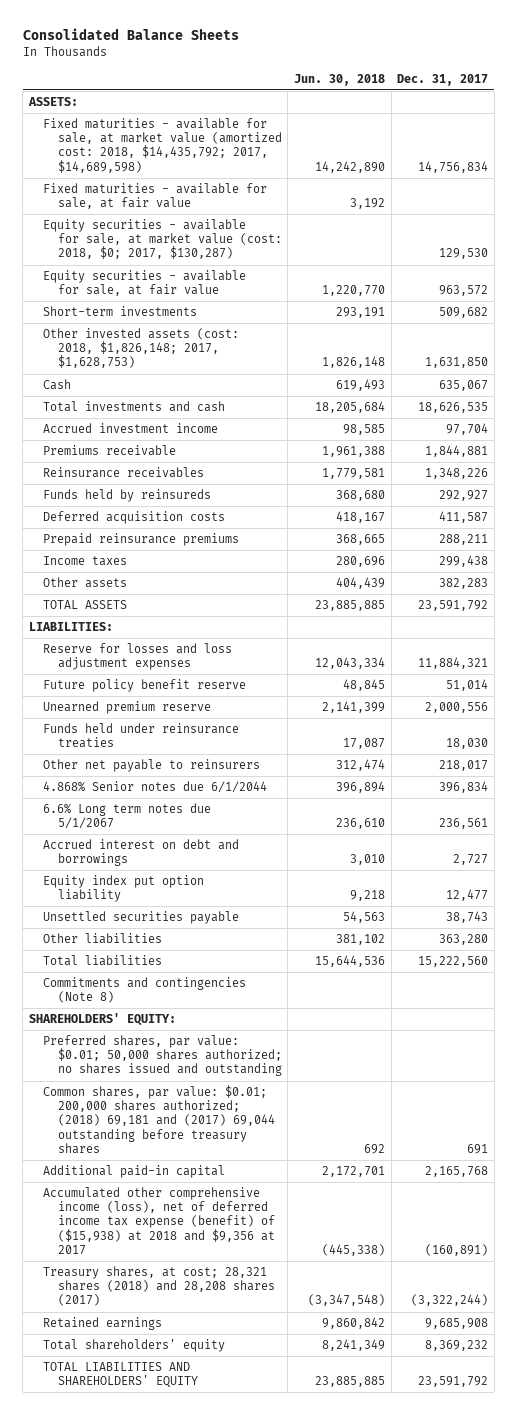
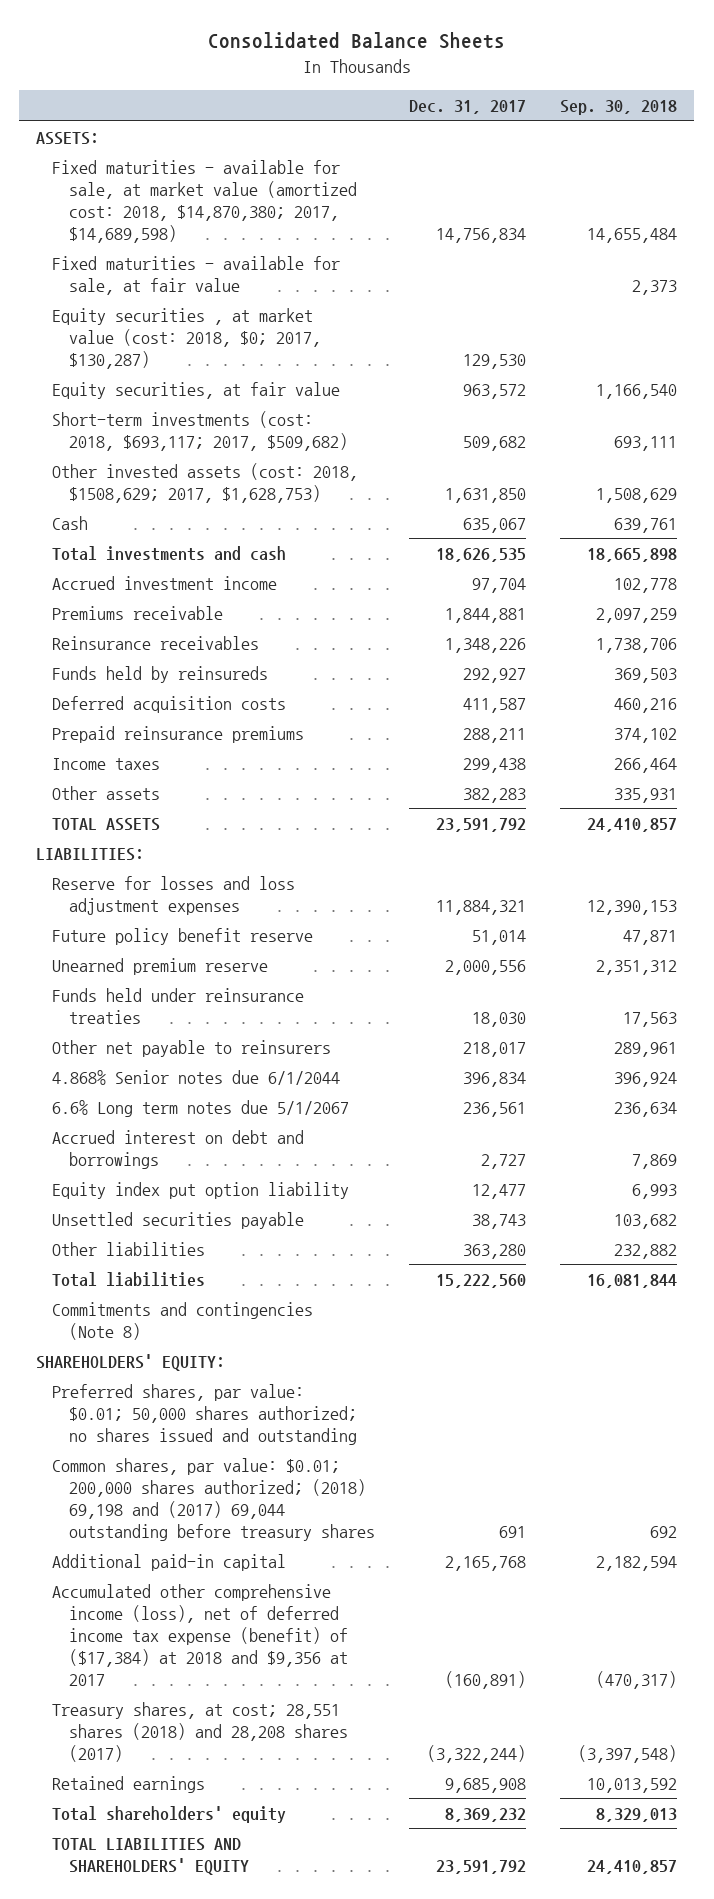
[293,73,385,86] Jun. 30, 2018 -> none
none -> [560,100,678,116] Sep. 30, 2018
[43,118,282,173] Fixed maturities - available for sale, at market value (amortized cost: 2018, $14,435,792; 2017, $14,689,598) -> [52,160,357,243] Fixed maturities - available for sale, at market value (amortized cost: 2018, $14,870,380; 2017, $14,689,598)
[43,219,282,260] Equity securities - available for sale, at market value (cost: 2018, $0; 2017, $130,287) -> [52,308,321,369] Equity securities , at market value (cost: 2018, $0; 2017, $130,287)
[43,270,247,297] Equity securities - available for sale, at fair value -> [52,382,341,400] Equity securities, at fair value
[43,306,198,317] Short-term investments -> [52,411,348,451] Short-term investments (cost: 2018, $693,117; 2017, $509,682)
[43,328,240,369] Other invested assets (cost: 2018, $1,826,148; 2017, $1,628,753) -> [52,463,359,503] Other invested assets (cost: 2018, $1508,629; 2017, $1,628,753)
[43,1085,275,1154] Common shares, par value: $0.01; 200,000 shares authorized; (2018) 69,181 and (2017) 69,044 outstanding before treasury shares -> [52,1458,375,1541] Common shares, par value: $0.01; 200,000 shares authorized; (2018) 69,198 and (2017) 69,044 outstanding before treasury shares
[43,1187,275,1255] Accumulated other comprehensive income (loss), net of deferred income tax expense (benefit) of ($15,938) at 2018 and $9,356 at 2017 -> [52,1584,348,1686] Accumulated other comprehensive income (loss), net of deferred income tax expense (benefit) of ($17,384) at 2018 and $9,356 at 2017
[43,1266,275,1307] Treasury shares, at cost; 28,321 shares (2018) and 28,208 shares (2017) -> [52,1702,348,1762] Treasury shares, at cost; 28,551 shares (2018) and 28,208 shares (2017)

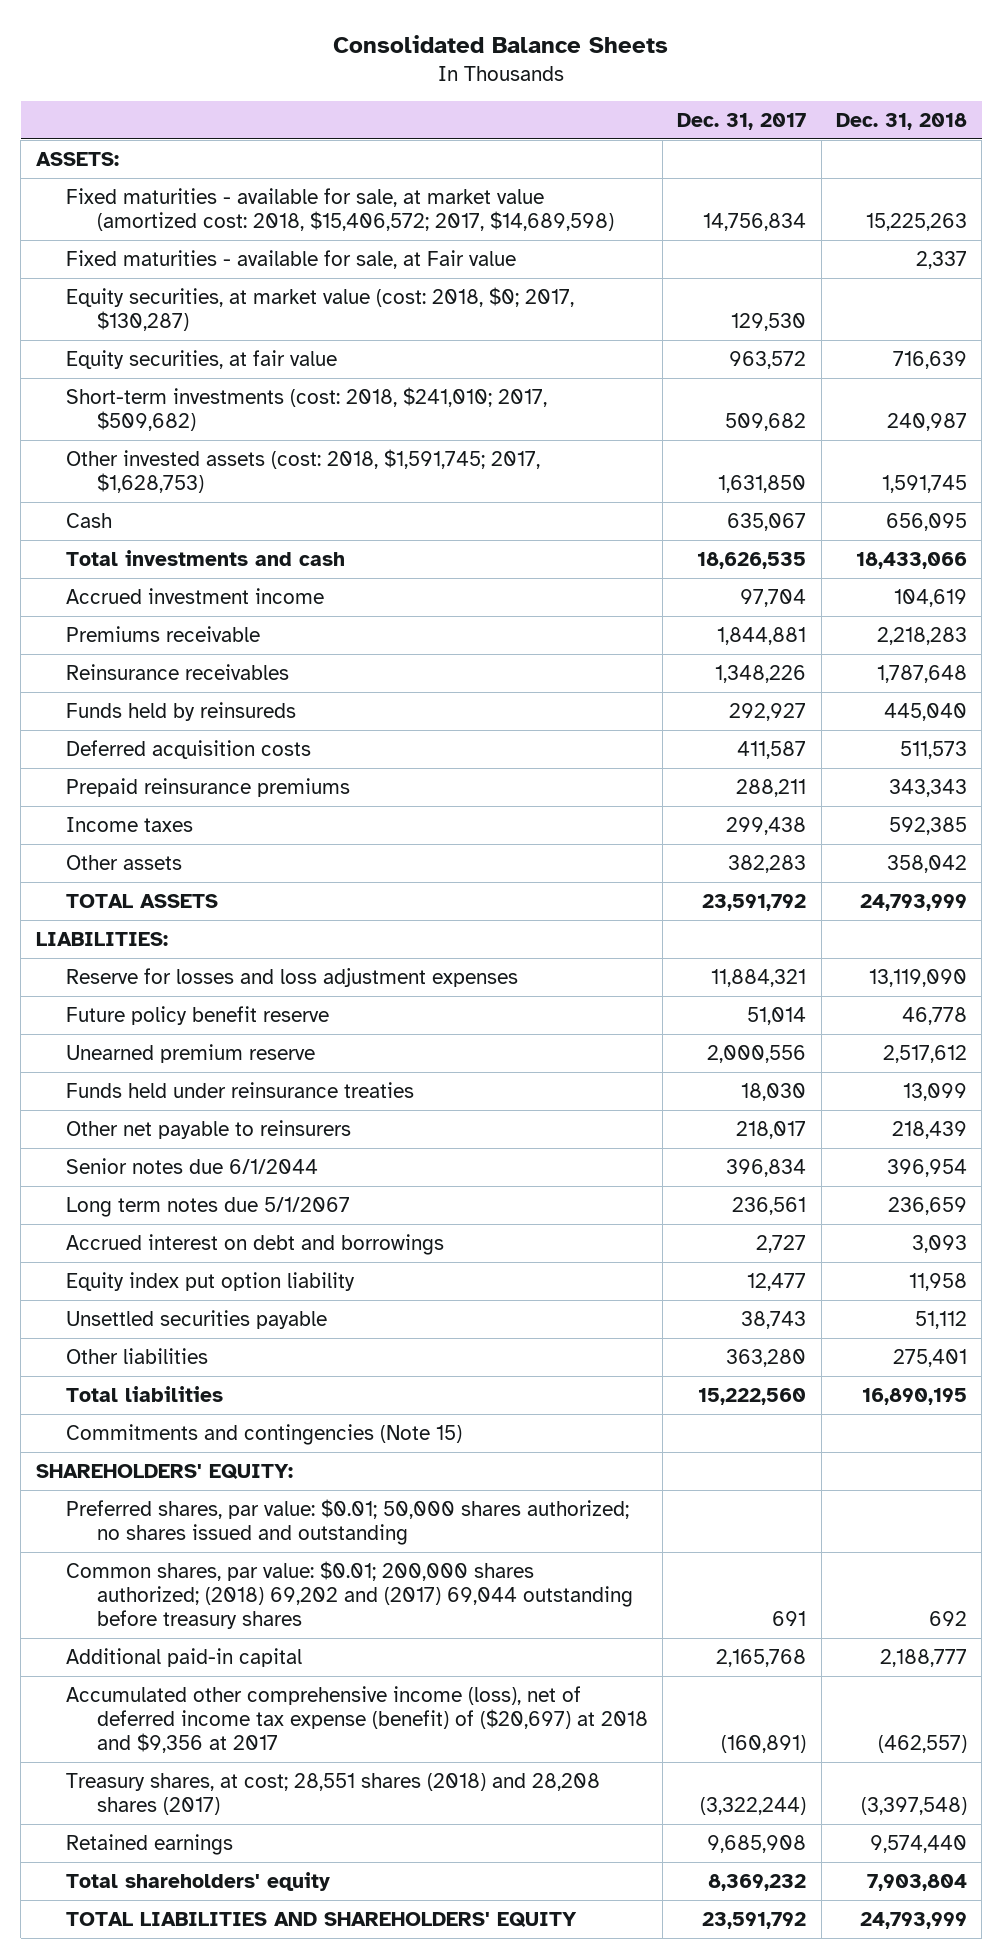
[560,100,678,116] Sep. 30, 2018 -> none
none -> [835,113,967,131] Dec. 31, 2018
[52,160,357,243] Fixed maturities - available for sale, at market value (amortized cost: 2018, $14,870,380; 2017, $14,689,598) -> [66,187,614,231] Fixed maturities - available for sale, at market value (amortized cost: 2018, $15,406,572; 2017, $14,689,598)
[52,256,341,295] Fixed maturities - available for sale, at fair value -> [66,249,517,269] Fixed maturities - available for sale, at Fair value
[52,308,321,369] Equity securities , at market value (cost: 2018, $0; 2017, $130,287) -> [66,286,575,331] Equity securities, at market value (cost: 2018, $0; 2017, $130,287)
[52,411,348,451] Short-term investments (cost: 2018, $693,117; 2017, $509,682) -> [66,386,548,431] Short-term investments (cost: 2018, $241,010; 2017, $509,682)
[52,463,359,503] Other invested assets (cost: 2018, $1508,629; 2017, $1,628,753) -> [66,448,541,493] Other invested assets (cost: 2018, $1,591,745; 2017, $1,628,753)
[52,1070,341,1086] 4.868% Senior notes due 6/1/2044 -> [66,1157,319,1174] Senior notes due 6/1/2044
[52,1100,350,1118] 6.6% Long term notes due 5/1/2067 -> [66,1196,351,1217] Long term notes due 5/1/2067
[52,1302,314,1340] Commitments and contingencies (Note 8) -> [66,1423,463,1445] Commitments and contingencies (Note 15)
[52,1458,375,1541] Common shares, par value: $0.01; 200,000 shares authorized; (2018) 69,198 and (2017) 69,044 outstanding before treasury shares -> [66,1560,633,1630] Common shares, par value: $0.01; 200,000 shares authorized; (2018) 69,202 and (2017) 69,044 outstanding before treasury shares
[52,1584,348,1686] Accumulated other comprehensive income (loss), net of deferred income tax expense (benefit) of ($17,384) at 2018 and $9,356 at 2017 -> [66,1685,648,1754] Accumulated other comprehensive income (loss), net of deferred income tax expense (benefit) of ($20,697) at 2018 and $9,356 at 2017

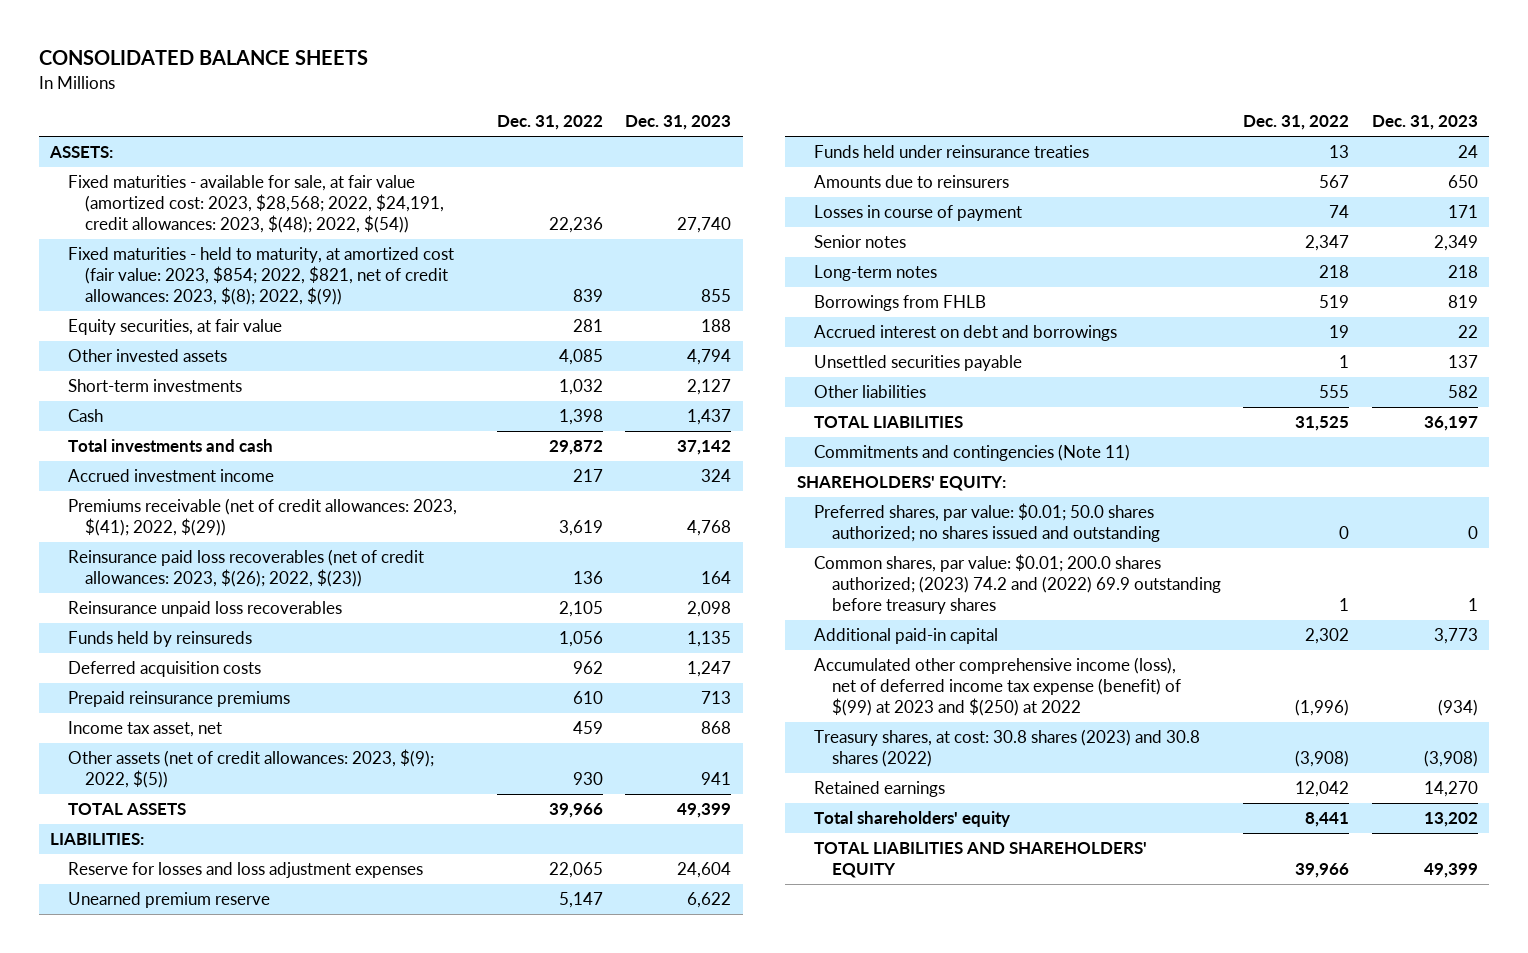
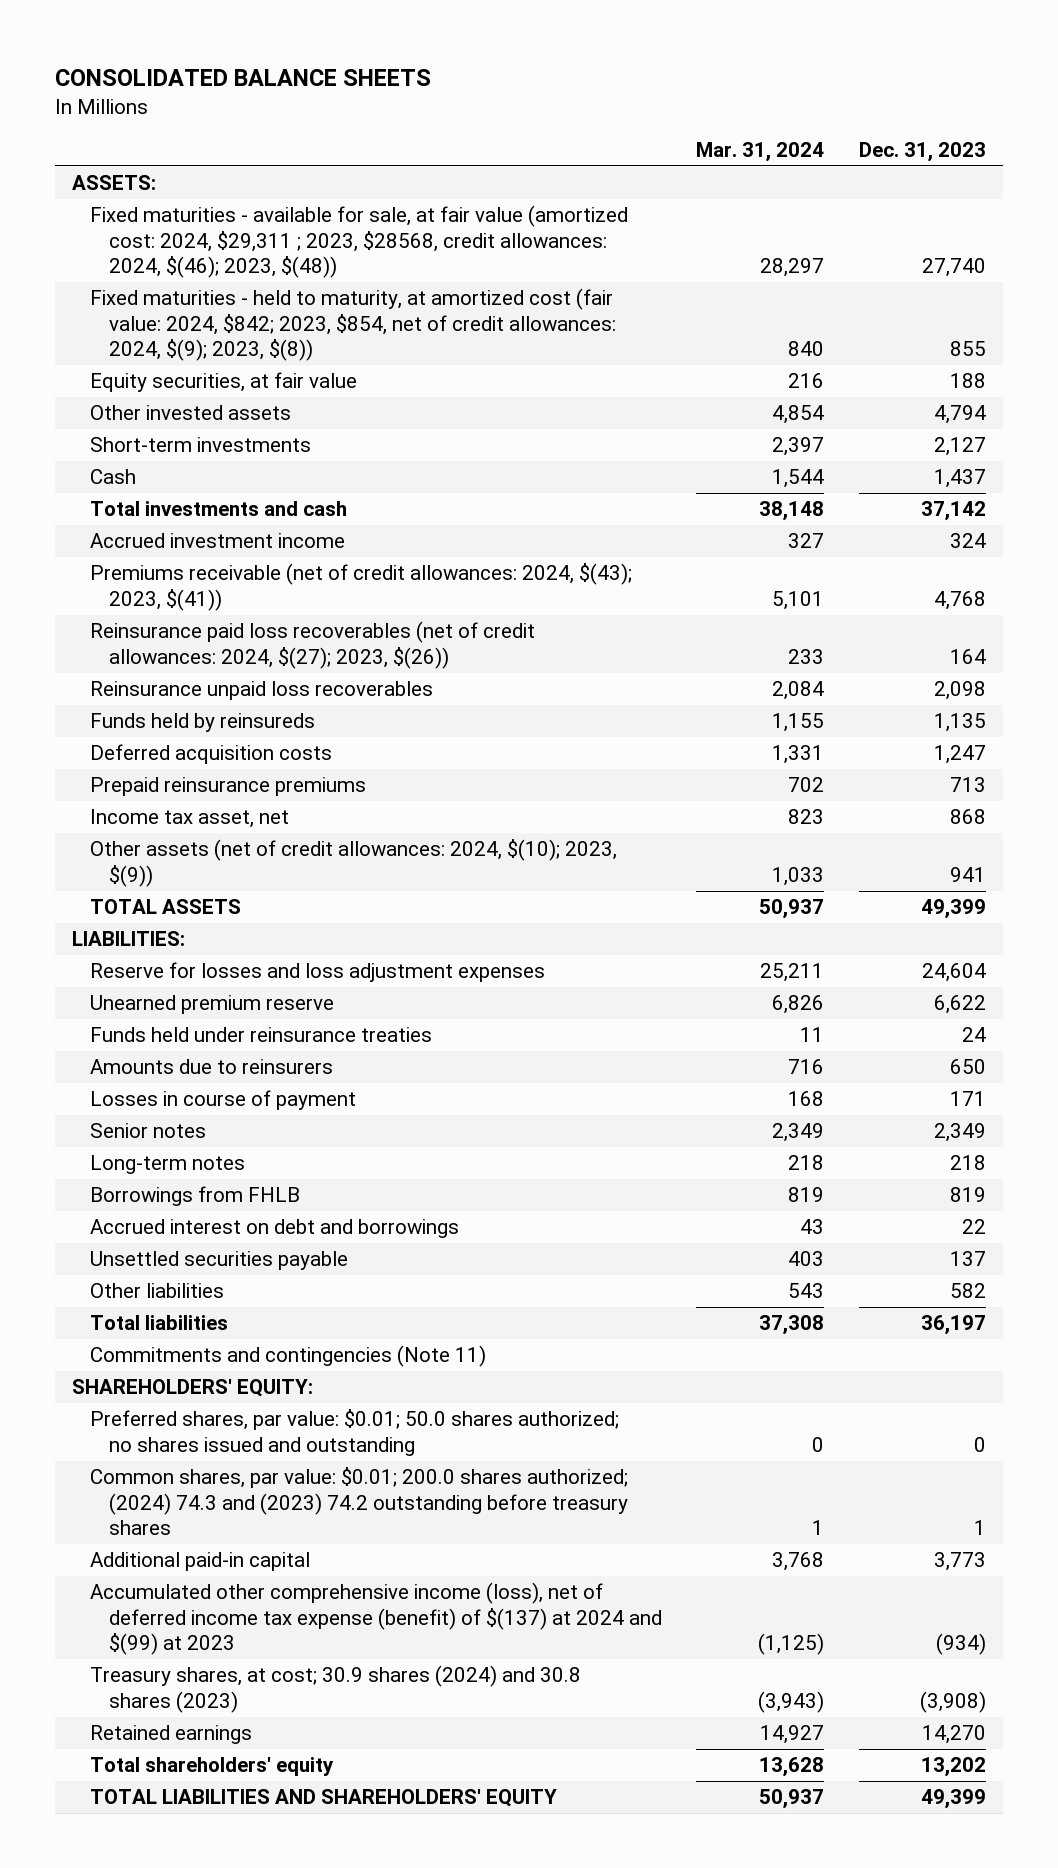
[496,115,603,131] Dec. 31, 2022 -> none
none -> [696,142,825,163] Mar. 31, 2024
[67,175,444,233] Fixed maturities - available for sale, at fair value (amortized cost: 2023, $28,568; 2022, $24,191, credit allowances: 2023, $(48); 2022, $(54)) -> [90,205,629,279] Fixed maturities - available for sale, at fair value (amortized cost: 2024, $29,311 ; 2023, $28568, credit allowances: 2024, $(46); 2023, $(48))
[67,247,454,305] Fixed maturities - held to maturity, at amortized cost (fair value: 2023, $854; 2022, $821, net of credit allowances: 2023, $(8); 2022, $(9)) -> [90,288,616,362] Fixed maturities - held to maturity, at amortized cost (fair value: 2024, $842; 2023, $854, net of credit allowances: 2024, $(9); 2023, $(8))
[67,498,457,536] Premiums receivable (net of credit allowances: 2023, $(41); 2022, $(29)) -> [90,563,633,611] Premiums receivable (net of credit allowances: 2024, $(43); 2023, $(41))
[67,549,424,587] Reinsurance paid loss recoverables (net of credit allowances: 2023, $(26); 2022, $(23)) -> [90,621,536,669] Reinsurance paid loss recoverables (net of credit allowances: 2024, $(27); 2023, $(26))
[67,749,434,788] Other assets (net of credit allowances: 2023, $(9); 2022, $(5)) -> [90,839,618,887] Other assets (net of credit allowances: 2024, $(10); 2023, $(9))
[814,416,964,429] TOTAL LIABILITIES -> [90,1315,229,1331] Total liabilities
[814,554,1221,614] Common shares, par value: $0.01; 200.0 shares authorized; (2023) 74.2 and (2022) 69.9 outstanding before treasury shares -> [90,1467,629,1536] Common shares, par value: $0.01; 200.0 shares authorized; (2024) 74.3 and (2023) 74.2 outstanding before treasury shares
[814,657,1181,716] Accumulated other comprehensive income (loss), net of deferred income tax expense (benefit) of $(99) at 2023 and $(250) at 2022 -> [90,1582,662,1656] Accumulated other comprehensive income (loss), net of deferred income tax expense (benefit) of $(137) at 2024 and $(99) at 2023
[814,729,1201,767] Treasury shares, at cost: 30.8 shares (2023) and 30.8 shares (2022) -> [90,1665,582,1713] Treasury shares, at cost; 30.9 shares (2024) and 30.8 shares (2023)

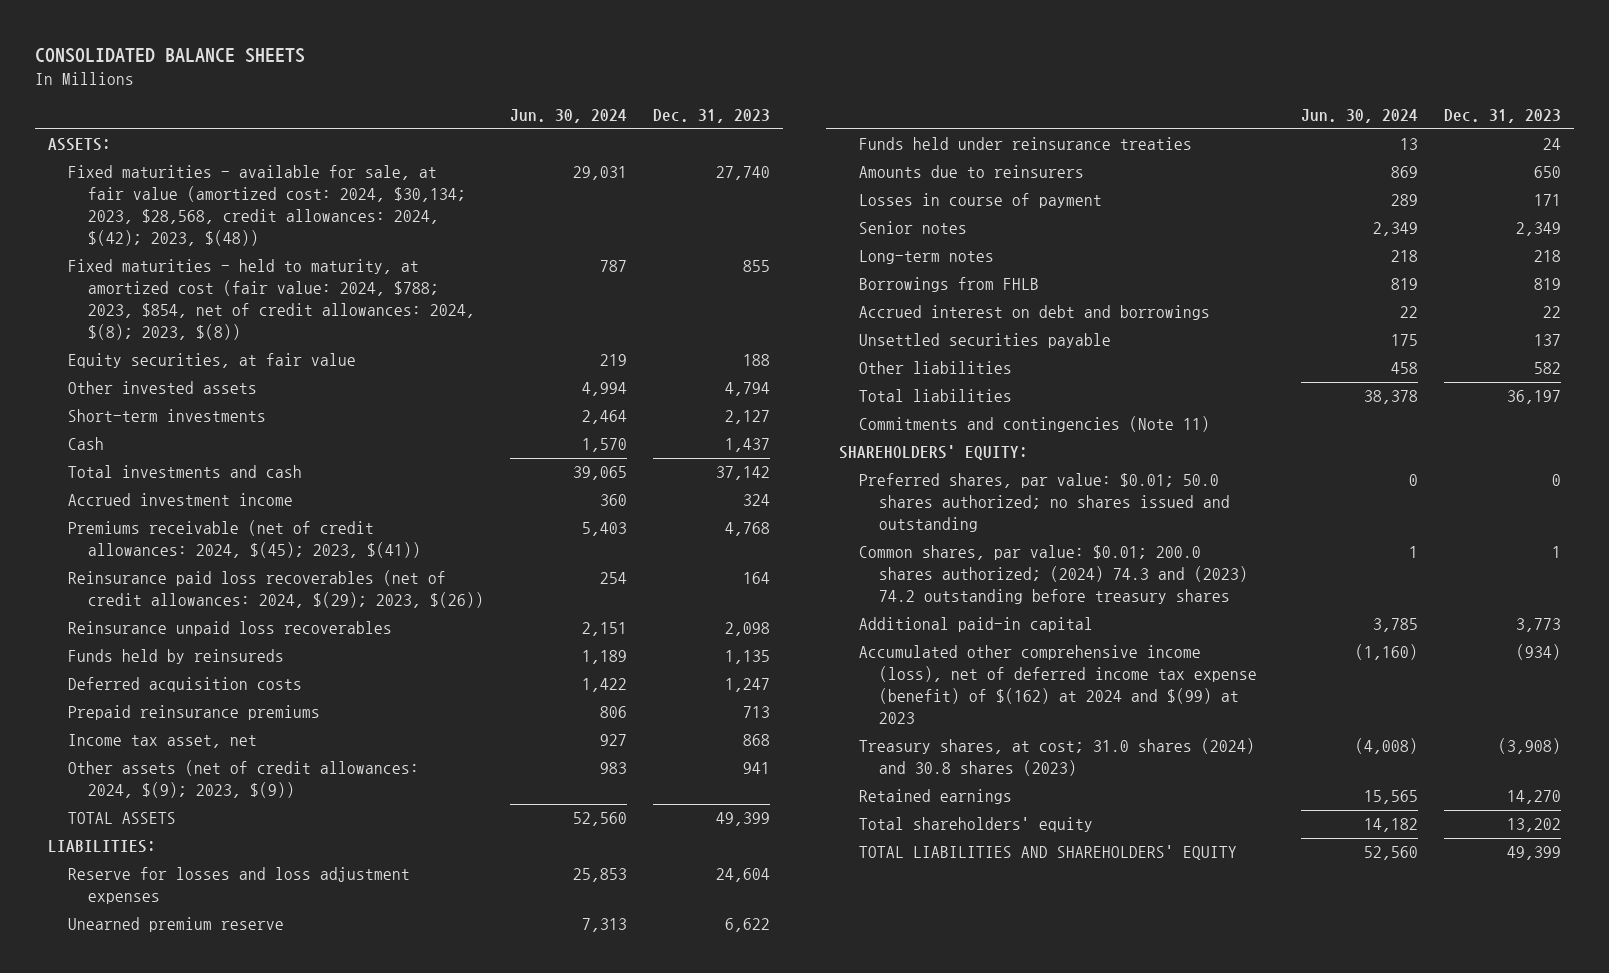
[696,142,825,163] Mar. 31, 2024 -> none
none -> [510,109,628,124] Jun. 30, 2024
[90,205,629,279] Fixed maturities - available for sale, at fair value (amortized cost: 2024, $29,311 ; 2023, $28568, credit allowances: 2024, $(46); 2023, $(48)) -> [67,165,467,247] Fixed maturities - available for sale, at fair value (amortized cost: 2024, $30,134; 2023, $28,568, credit allowances: 2024, $(42); 2023, $(48))
[90,288,616,362] Fixed maturities - held to maturity, at amortized cost (fair value: 2024, $842; 2023, $854, net of credit allowances: 2024, $(9); 2023, $(8)) -> [67,259,476,341] Fixed maturities - held to maturity, at amortized cost (fair value: 2024, $788; 2023, $854, net of credit allowances: 2024, $(8); 2023, $(8))
[90,563,633,611] Premiums receivable (net of credit allowances: 2024, $(43); 2023, $(41)) -> [67,520,422,559] Premiums receivable (net of credit allowances: 2024, $(45); 2023, $(41))
[90,621,536,669] Reinsurance paid loss recoverables (net of credit allowances: 2024, $(27); 2023, $(26)) -> [67,570,485,609] Reinsurance paid loss recoverables (net of credit allowances: 2024, $(29); 2023, $(26))
[90,839,618,887] Other assets (net of credit allowances: 2024, $(10); 2023, $(9)) -> [67,760,419,799] Other assets (net of credit allowances: 2024, $(9); 2023, $(9))
[90,1582,662,1656] Accumulated other comprehensive income (loss), net of deferred income tax expense (benefit) of $(137) at 2024 and $(99) at 2023 -> [859,645,1258,725] Accumulated other comprehensive income (loss), net of deferred income tax expense (benefit) of $(162) at 2024 and $(99) at 2023
[90,1665,582,1713] Treasury shares, at cost; 30.9 shares (2024) and 30.8 shares (2023) -> [859,738,1256,777] Treasury shares, at cost; 31.0 shares (2024) and 30.8 shares (2023)

